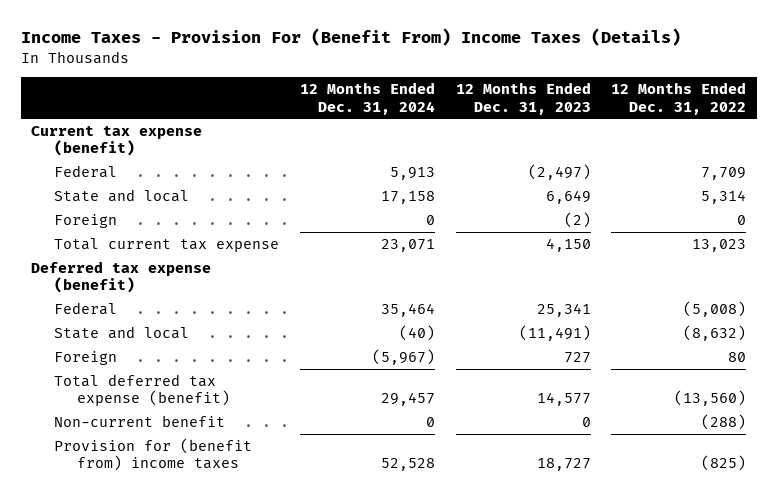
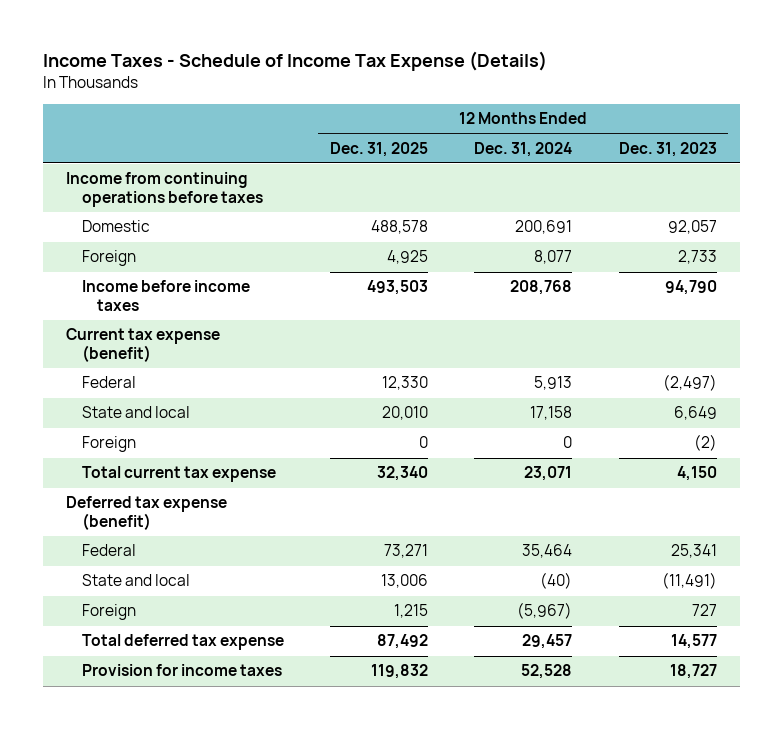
[20,28,681,47] Income Taxes - Provision For (Benefit From) Income Taxes (Details) -> [43,51,548,72] Income Taxes - Schedule of Income Tax Expense (Details)
[611,82,747,115] 12 Months Ended Dec. 31, 2022 -> none
none -> [329,141,428,157] Dec. 31, 2025
none -> [66,172,263,207] Income from continuing operations before taxes
none -> [81,220,150,233] Domestic
none -> [81,250,136,267] Foreign
none -> [81,280,250,311] Income before income taxes
[54,414,226,427] Non-current benefit -> none
[54,373,231,407] Total deferred tax expense (benefit) -> [81,634,284,651] Total deferred tax expense
[54,437,253,472] Provision for (benefit from) income taxes -> [81,664,282,677] Provision for income taxes

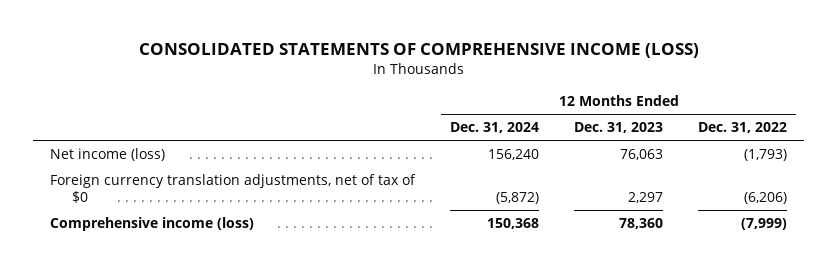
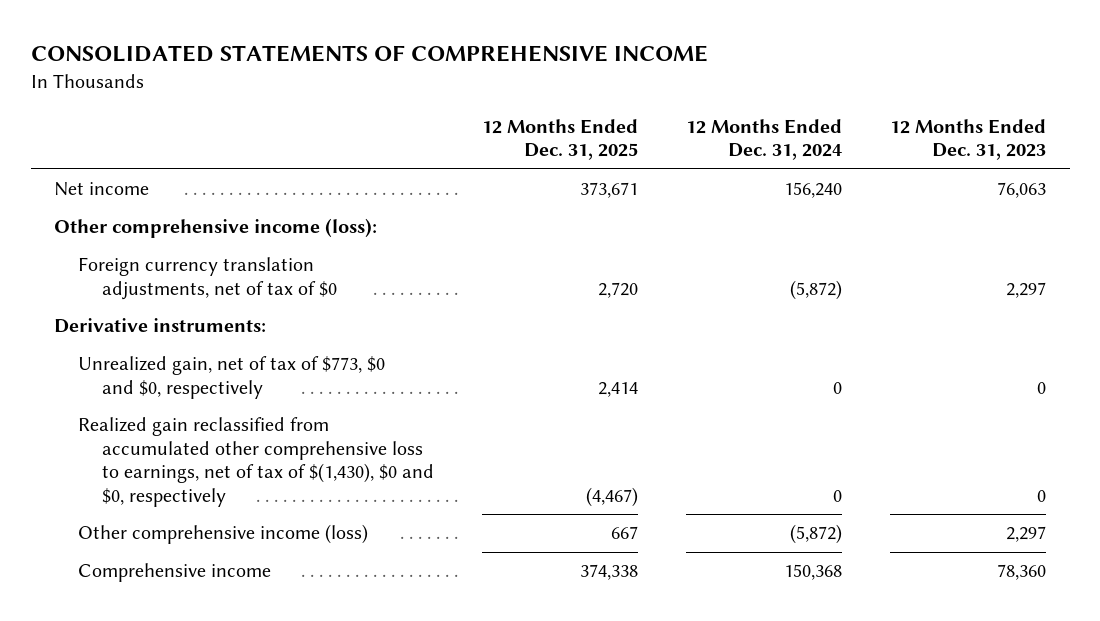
[138,42,699,58] CONSOLIDATED STATEMENTS OF COMPREHENSIVE INCOME (LOSS) -> [30,45,708,63] CONSOLIDATED STATEMENTS OF COMPREHENSIVE INCOME
[698,122,788,134] Dec. 31, 2022 -> none
none -> [481,119,638,161] 12 Months Ended Dec. 31, 2025
[50,148,166,162] Net income (loss) -> [54,182,150,197] Net income
none -> [54,218,378,239] Other comprehensive income (loss):
none -> [54,318,267,334] Derivative instruments:
none -> [78,356,386,399] Unrealized gain, net of tax of $773, $0 and $0, respectively
none -> [78,417,434,507] Realized gain reclassified from accumulated other comprehensive loss to earnings, net of tax of $(1,430), $0 and $0, respectively
none -> [78,524,369,545] Other comprehensive income (loss)
[50,217,255,232] Comprehensive income (loss) -> [78,563,272,583] Comprehensive income

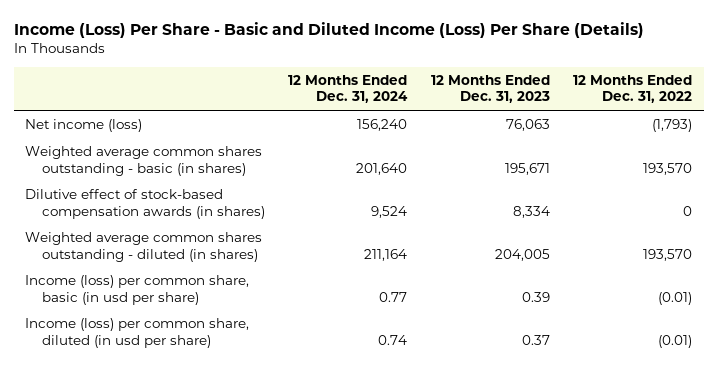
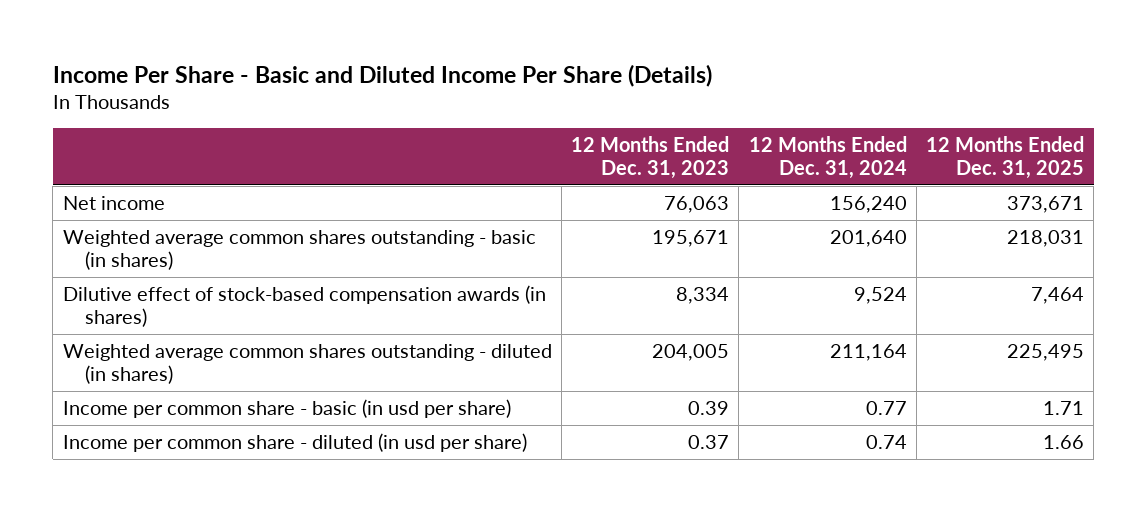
[13,21,644,38] Income (Loss) Per Share - Basic and Diluted Income (Loss) Per Share (Details) -> [52,63,712,87] Income Per Share - Basic and Diluted Income Per Share (Details)
[573,75,693,104] 12 Months Ended Dec. 31, 2022 -> none
none -> [926,136,1085,180] 12 Months Ended Dec. 31, 2025
[25,119,143,133] Net income (loss) -> [62,195,165,210] Net income
[25,275,250,305] Income (loss) per common share, basic (in usd per share) -> [62,398,511,418] Income per common share - basic (in usd per share)
[25,318,250,348] Income (loss) per common share, diluted (in usd per share) -> [62,432,527,452] Income per common share - diluted (in usd per share)

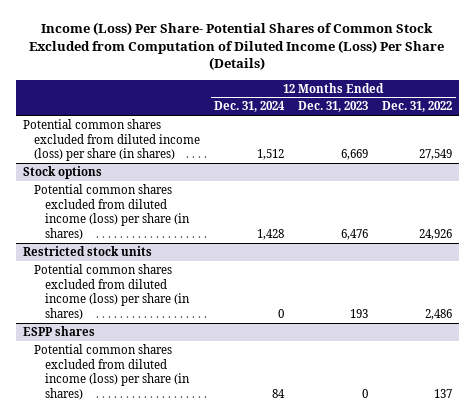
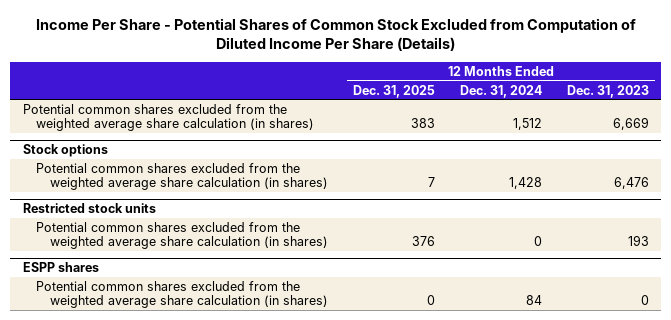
[29,22,445,71] Income (Loss) Per Share- Potential Shares of Common Stock Excluded from Computation of Diluted Income (Loss) Per Share (Details) -> [35,17,636,52] Income Per Share - Potential Shares of Common Stock Excluded from Computation of Diluted Income Per Share (Details)
[382,101,453,113] Dec. 31, 2022 -> none
none -> [353,84,436,98] Dec. 31, 2025
[22,118,201,162] Potential common shares excluded from diluted income (loss) per share (in shares) -> [22,103,315,132] Potential common shares excluded from the weighted average share calculation (in shares)
[34,183,191,241] Potential common shares excluded from diluted income (loss) per share (in shares) -> [36,162,329,191] Potential common shares excluded from the weighted average share calculation (in shares)
[34,263,191,321] Potential common shares excluded from diluted income (loss) per share (in shares) -> [36,221,329,250] Potential common shares excluded from the weighted average share calculation (in shares)
[34,343,191,401] Potential common shares excluded from diluted income (loss) per share (in shares) -> [36,280,329,309] Potential common shares excluded from the weighted average share calculation (in shares)

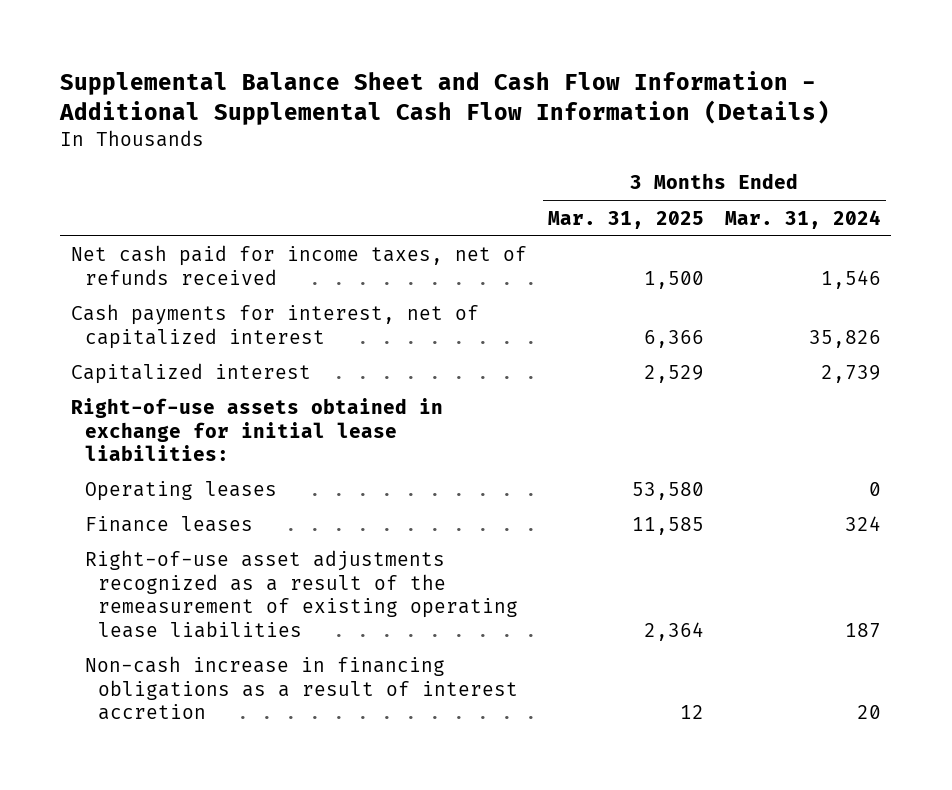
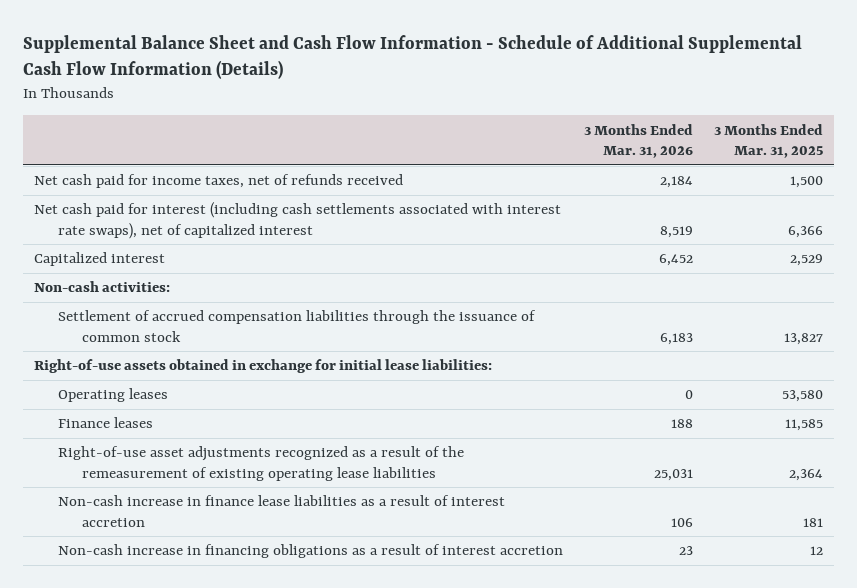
[59,71,831,125] Supplemental Balance Sheet and Cash Flow Information - Additional Supplemental Cash Flow Information (Details) -> [22,35,802,80] Supplemental Balance Sheet and Cash Flow Information - Schedule of Additional Supplemental Cash Flow Information (Details)
[724,209,881,229] Mar. 31, 2024 -> none
none -> [584,123,694,158] 3 Months Ended Mar. 31, 2026
[70,304,479,349] Cash payments for interest, net of capitalized interest -> [33,202,561,239] Net cash paid for interest (including cash settlements associated with interest rate swaps), net of capitalized interest
none -> [33,281,170,293] Non-cash activities:
none -> [57,310,536,342] Settlement of accrued compensation liabilities through the issuance of common stock
none -> [57,495,505,527] Non-cash increase in finance lease liabilities as a result of interest accretion

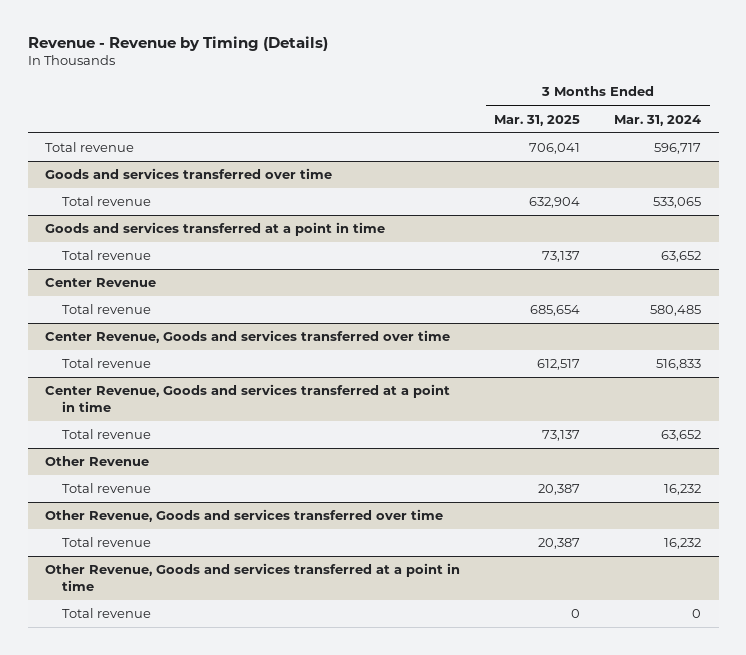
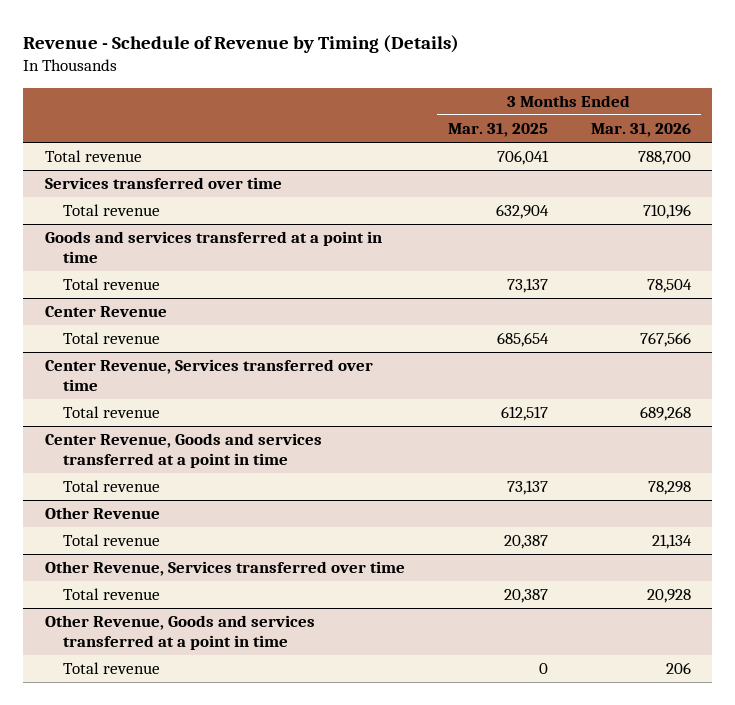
[27,35,328,51] Revenue - Revenue by Timing (Details) -> [23,34,460,53] Revenue - Schedule of Revenue by Timing (Details)
[614,114,702,126] Mar. 31, 2024 -> none
none -> [590,123,691,138] Mar. 31, 2026
[44,168,332,180] Goods and services transferred over time -> [44,177,282,190] Services transferred over time
[44,330,450,344] Center Revenue, Goods and services transferred over time -> [44,359,373,392] Center Revenue, Services transferred over time
[44,509,443,523] Other Revenue, Goods and services transferred over time -> [44,561,405,577] Other Revenue, Services transferred over time

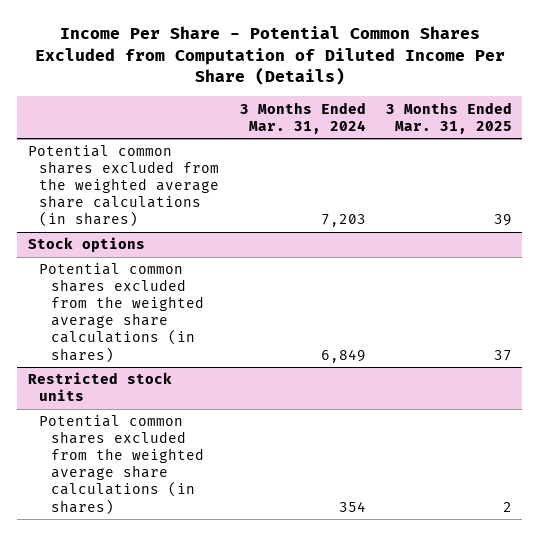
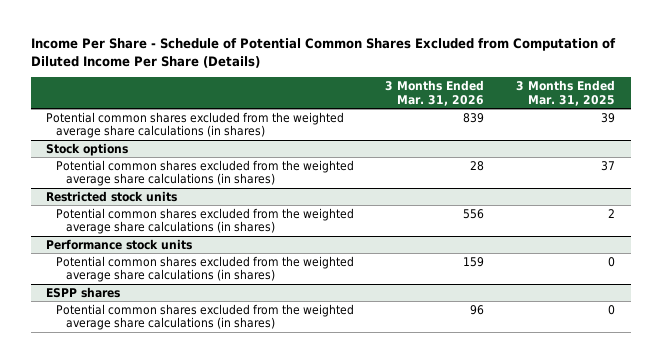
[34,26,505,86] Income Per Share - Potential Common Shares Excluded from Computation of Diluted Income Per Share (Details) -> [30,38,616,69] Income Per Share - Schedule of Potential Common Shares Excluded from Computation of Diluted Income Per Share (Details)
[239,101,366,134] 3 Months Ended Mar. 31, 2024 -> none
none -> [385,80,485,106] 3 Months Ended Mar. 31, 2026
none -> [46,238,193,250] Performance stock units
none -> [56,255,355,283] Potential common shares excluded from the weighted average share calculations (in shares)
none -> [46,286,121,298] ESPP shares
none -> [56,303,355,331] Potential common shares excluded from the weighted average share calculations (in shares)

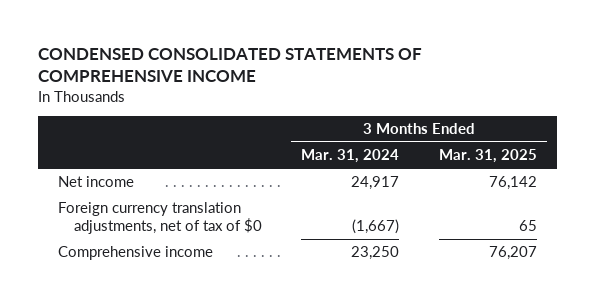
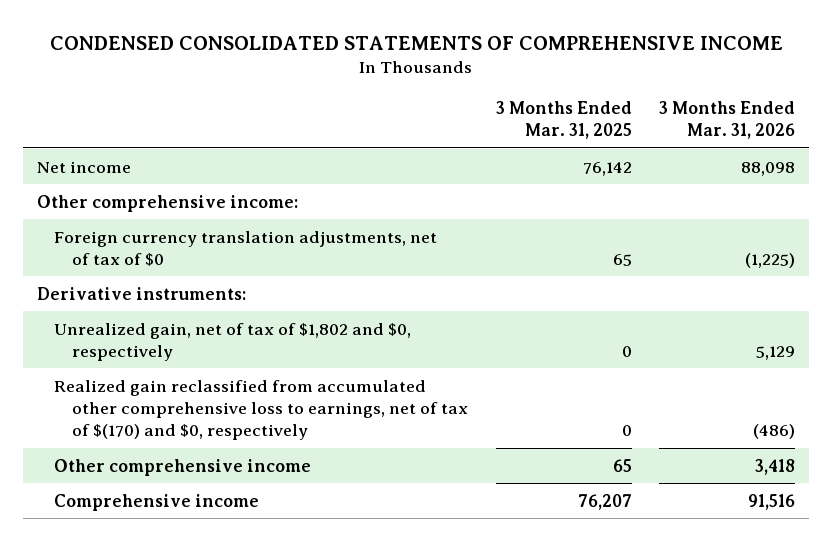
[301,149,400,164] Mar. 31, 2024 -> none
none -> [659,100,796,140] 3 Months Ended Mar. 31, 2026
none -> [36,194,298,212] Other comprehensive income:
none -> [36,286,246,300] Derivative instruments:
none -> [54,322,412,361] Unrealized gain, net of tax of $1,802 and $0, respectively
none -> [54,379,468,441] Realized gain reclassified from accumulated other comprehensive loss to earnings, net of tax of $(170) and $0, respectively
none -> [54,458,312,476] Other comprehensive income

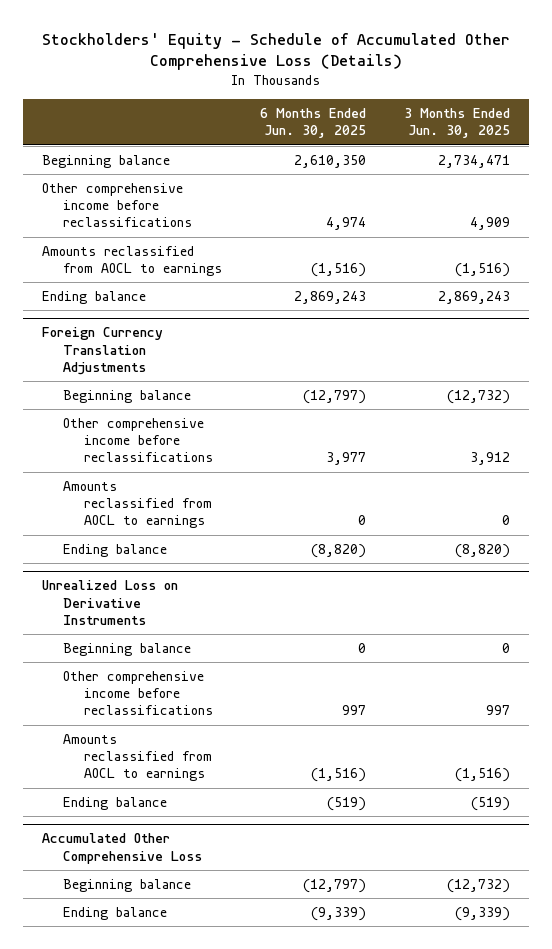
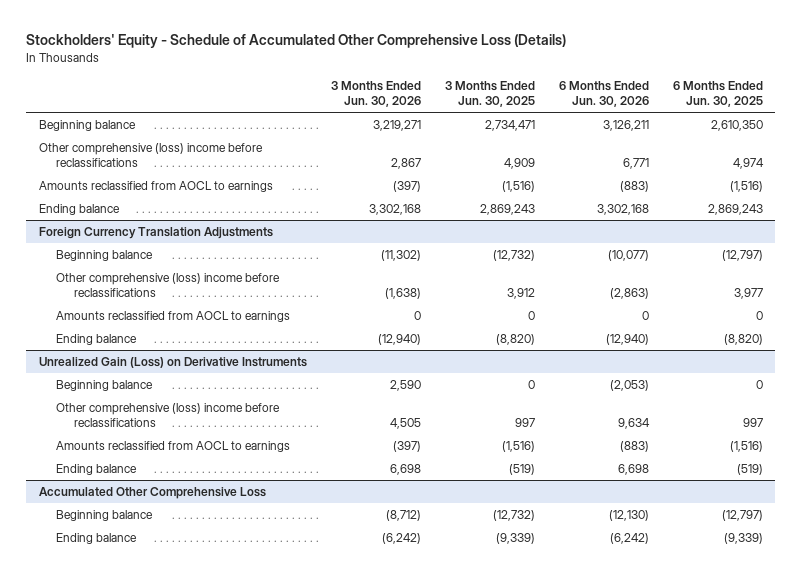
none -> [330,81,421,108] 3 Months Ended Jun. 30, 2026
none -> [559,81,650,108] 6 Months Ended Jun. 30, 2026
[42,182,192,228] Other comprehensive income before reclassifications -> [38,142,263,167] Other comprehensive (loss) income before reclassifications
[62,417,213,463] Other comprehensive income before reclassifications -> [56,272,281,297] Other comprehensive (loss) income before reclassifications
[42,580,179,626] Unrealized Loss on Derivative Instruments -> [38,356,307,368] Unrealized Gain (Loss) on Derivative Instruments
[62,670,213,716] Other comprehensive income before reclassifications -> [56,402,281,427] Other comprehensive (loss) income before reclassifications

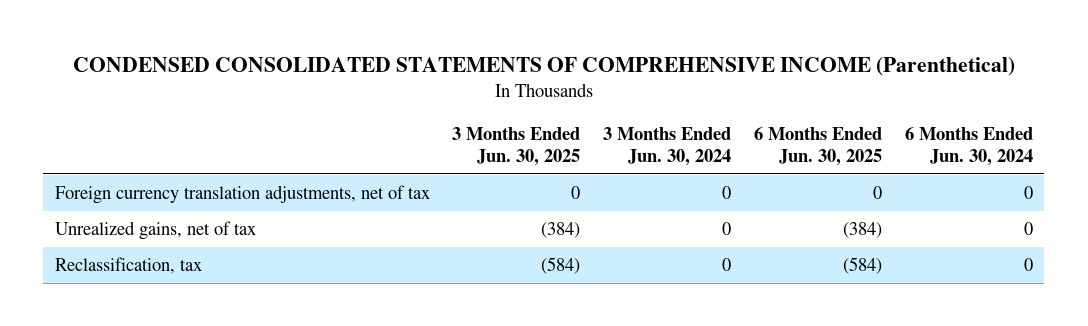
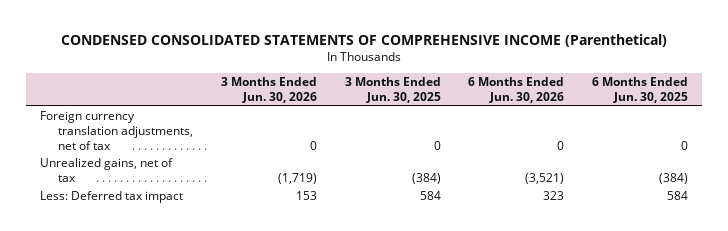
[603,126,732,167] 3 Months Ended Jun. 30, 2024 -> none
[904,126,1033,167] 6 Months Ended Jun. 30, 2024 -> none
none -> [220,77,317,103] 3 Months Ended Jun. 30, 2026
none -> [468,77,565,103] 6 Months Ended Jun. 30, 2026
[54,257,202,275] Reclassification, tax -> [39,191,183,204] Less: Deferred tax impact
[541,257,581,275] (584) -> [419,191,441,201] 584
[843,257,883,275] (584) -> [667,191,689,201] 584

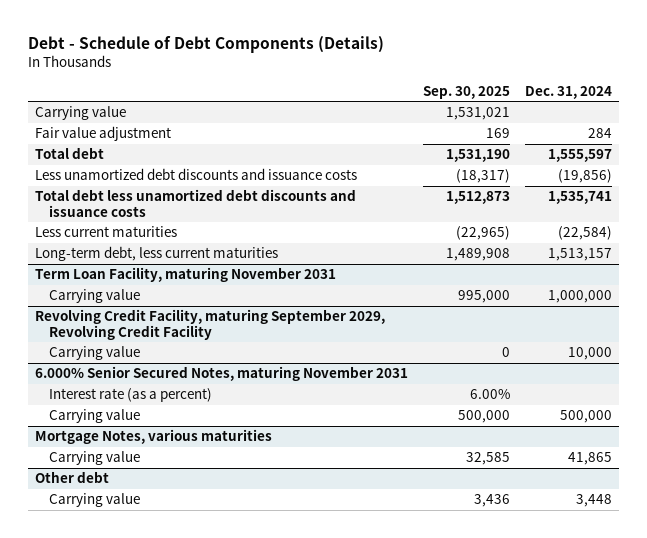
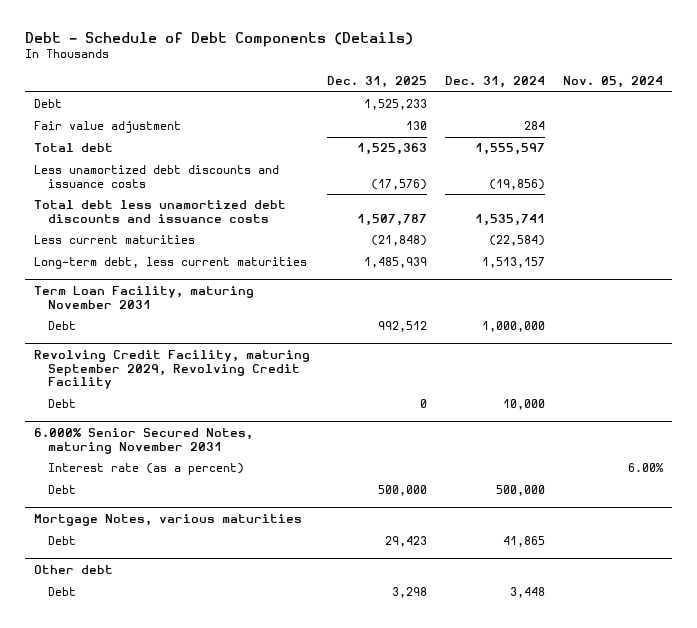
[423,85,511,99] Sep. 30, 2025 -> none
none -> [327,76,428,89] Dec. 31, 2025
none -> [562,76,663,89] Nov. 05, 2024
[35,106,127,121] Carrying value -> [33,99,62,109] Debt
[48,289,140,304] Carrying value -> [47,321,76,331] Debt
[48,346,140,361] Carrying value -> [47,399,76,409] Debt
[48,409,140,424] Carrying value -> [47,485,76,495] Debt
[48,451,140,466] Carrying value -> [47,536,76,546] Debt
[48,493,140,508] Carrying value -> [47,587,76,597] Debt

